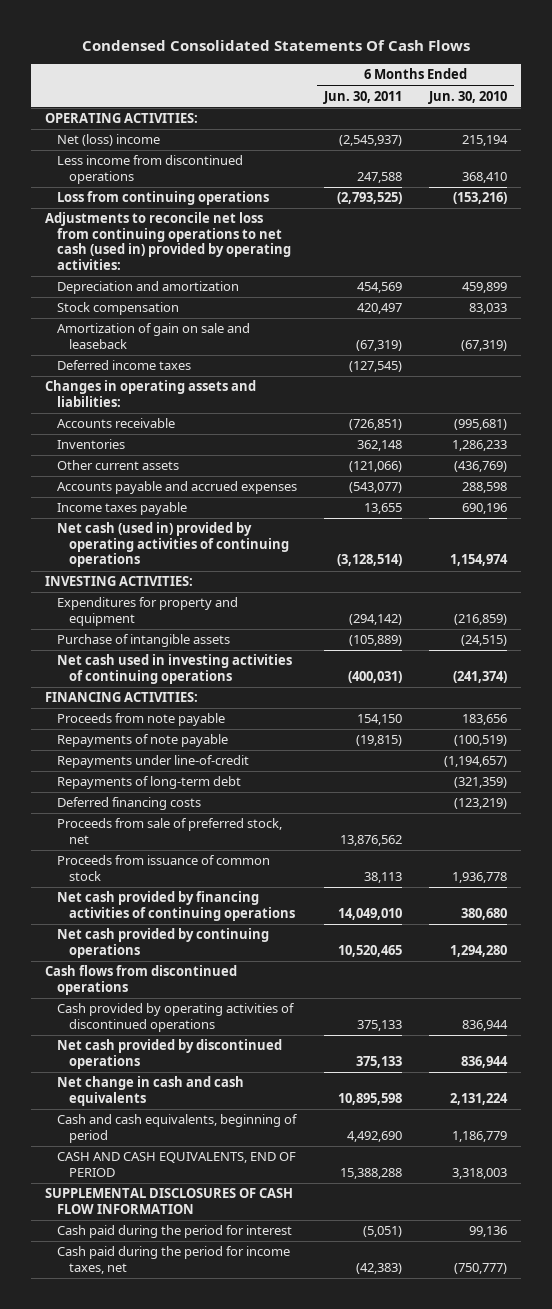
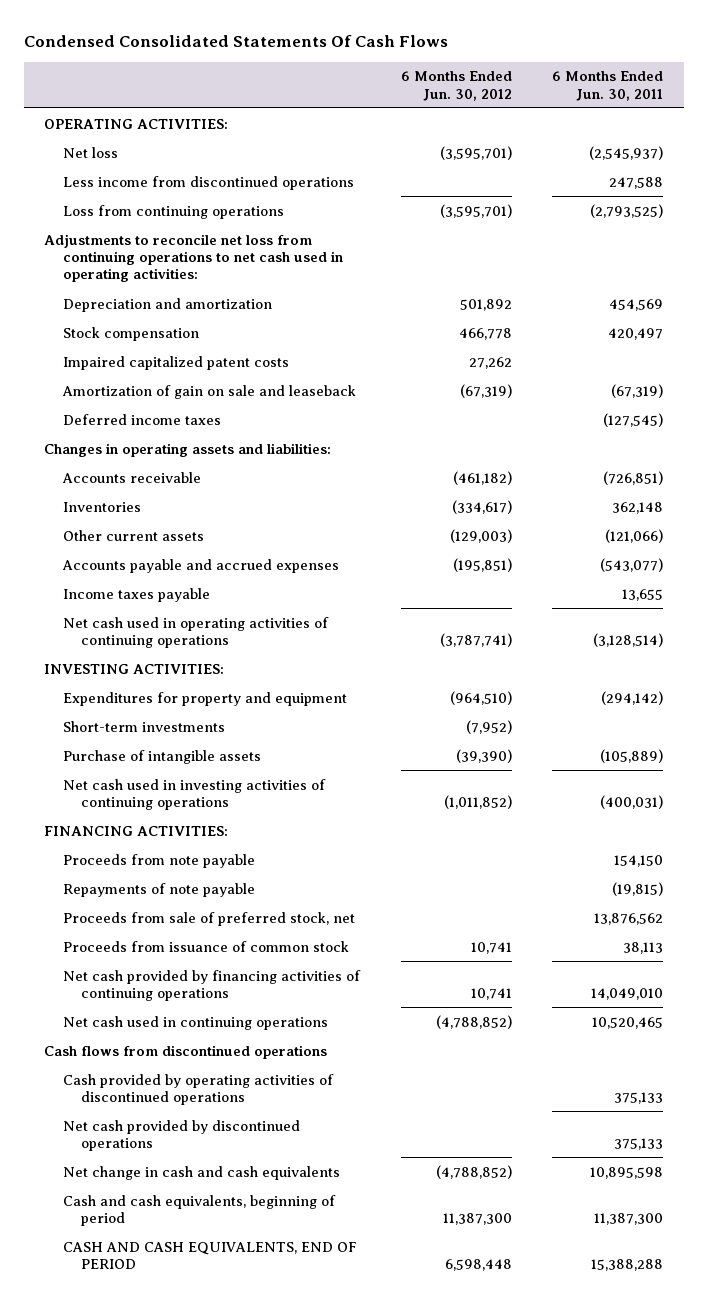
[428,90,508,104] Jun. 30, 2010 -> none
none -> [400,71,512,101] 6 Months Ended Jun. 30, 2012
[57,134,161,147] Net (loss) income -> [62,146,118,158] Net loss
[44,212,292,271] Adjustments to reconcile net loss from continuing operations to net cash (used in) provided by operating activities: -> [44,233,343,283] Adjustments to reconcile net loss from continuing operations to net cash used in operating activities:
none -> [62,355,289,370] Impaired capitalized patent costs
[57,522,290,568] Net cash (used in) provided by operating activities of continuing operations -> [62,616,329,648] Net cash used in operating activities of continuing operations
none -> [62,720,225,732] Short-term investments
[57,755,250,769] Repayments under line-of-credit -> none
[57,776,242,790] Repayments of long-term debt -> none
[57,797,202,811] Deferred financing costs -> none
[57,928,270,958] Net cash provided by continuing operations -> [62,1015,328,1030] Net cash used in continuing operations
[347,1130,403,1142] 4,492,690 -> [594,1212,664,1225] 11,387,300
[44,1188,293,1214] SUPPLEMENTAL DISCLOSURES OF CASH FLOW INFORMATION -> none
[57,1225,293,1239] Cash paid during the period for interest -> none
[57,1246,291,1274] Cash paid during the period for income taxes, net -> none

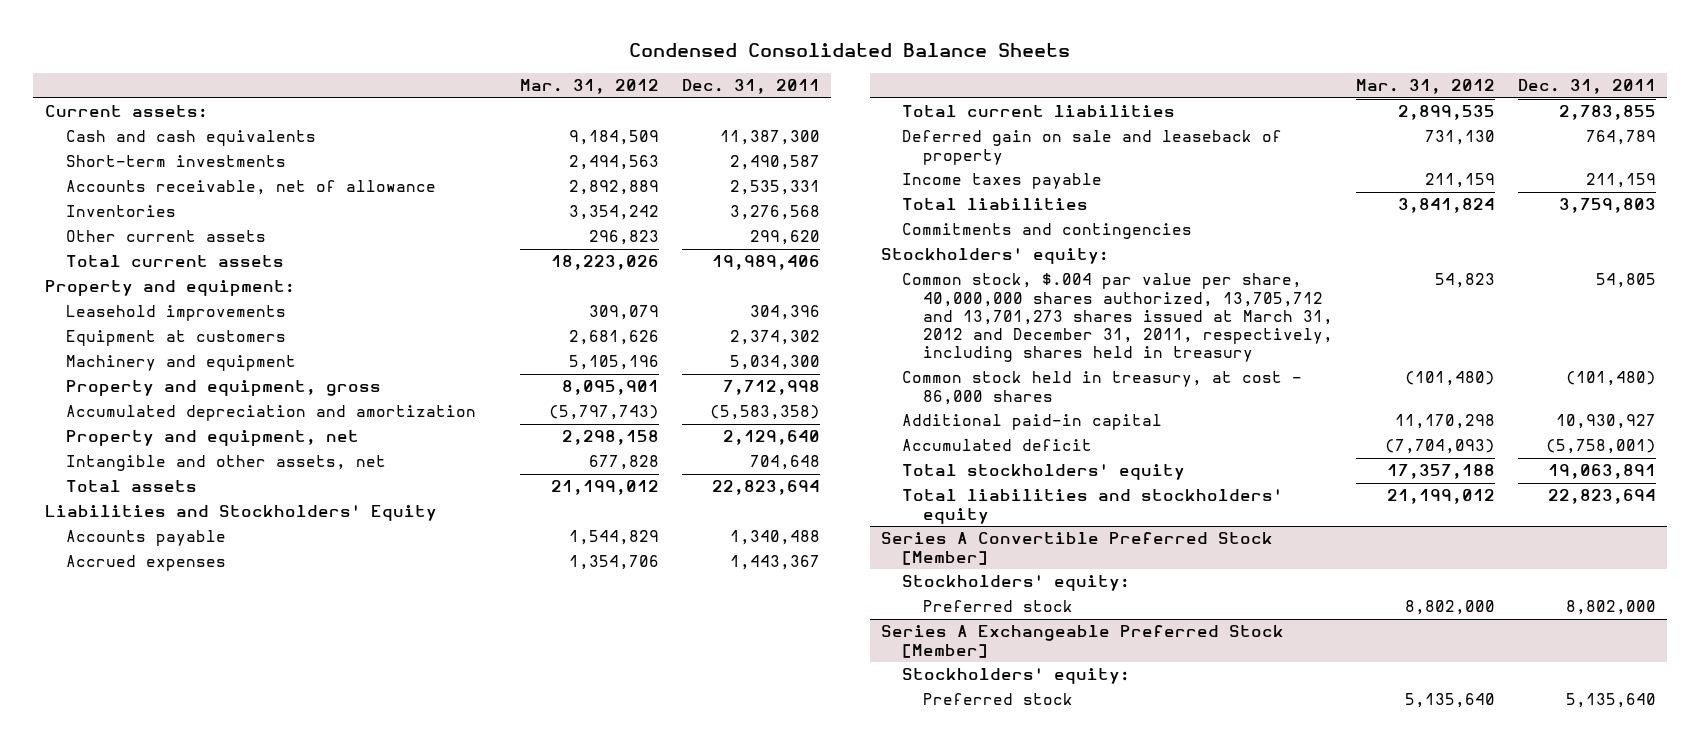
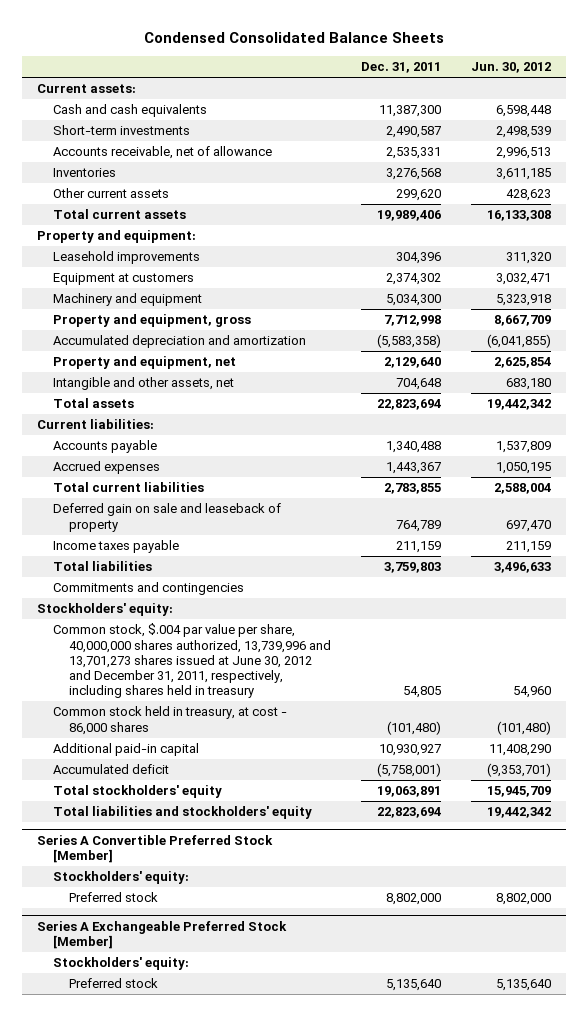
[519,79,659,95] Mar. 31, 2012 -> none
none -> [470,62,551,74] Jun. 30, 2012
[44,505,437,522] Liabilities and Stockholders' Equity -> none
none -> [37,419,155,430] Current liabilities:
[902,273,1334,363] Common stock, $.004 par value per share, 40,000,000 shares authorized, 13,705,712 and 13,701,273 shares issued at March 31, 2012 and December 31, 2011, respectively, including shares held in treasury -> [52,623,331,699] Common stock, $.004 par value per share, 40,000,000 shares authorized, 13,739,996 and 13,701,273 shares issued at June 30, 2012 and December 31, 2011, respectively, including shares held in treasury

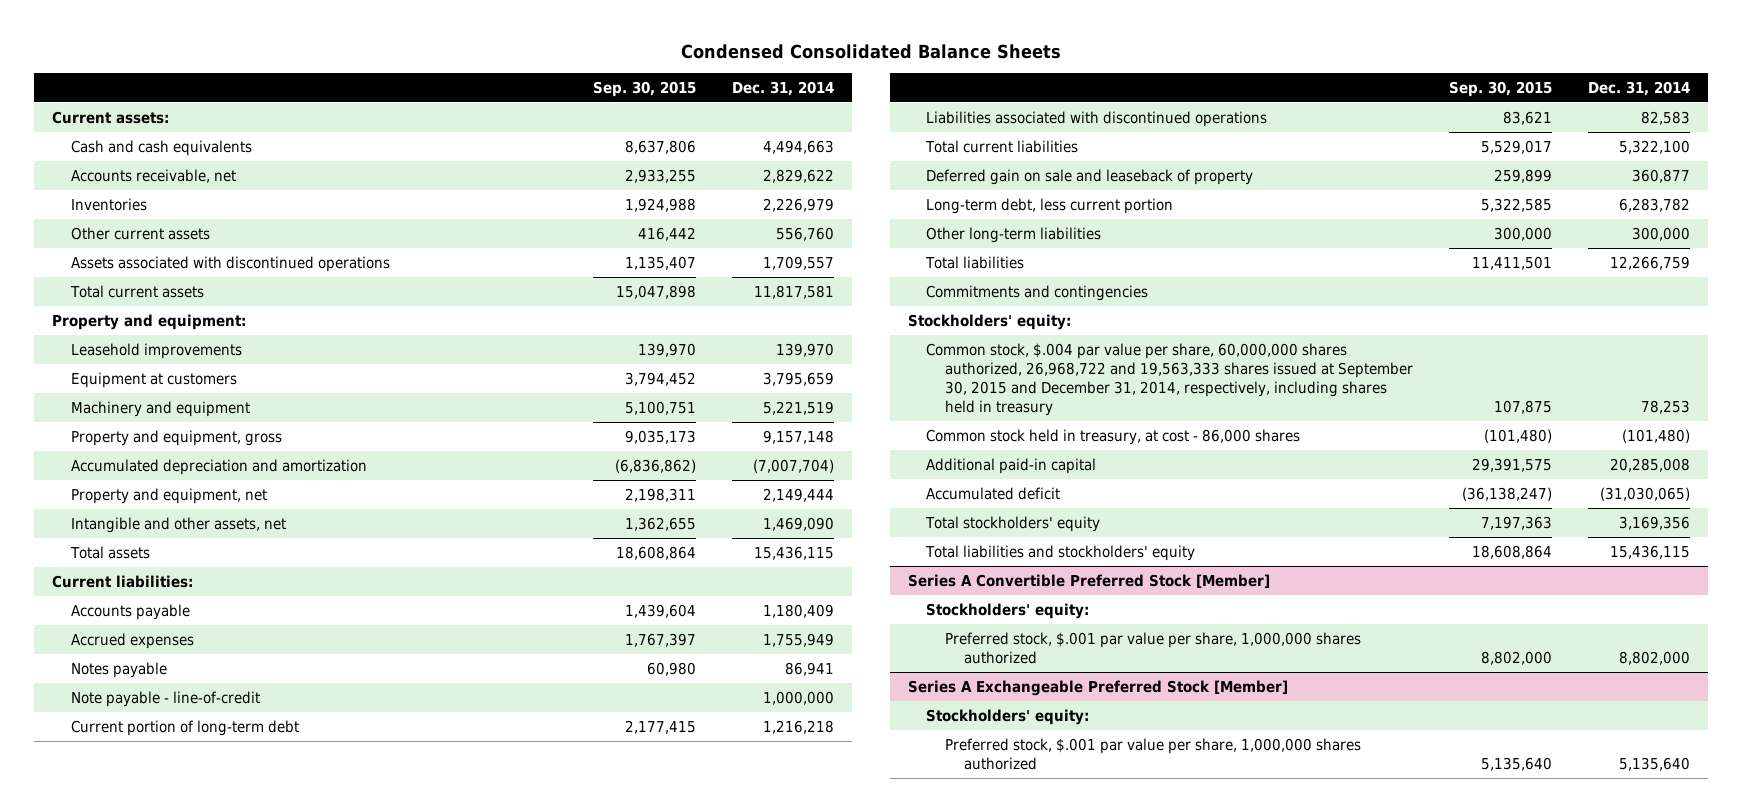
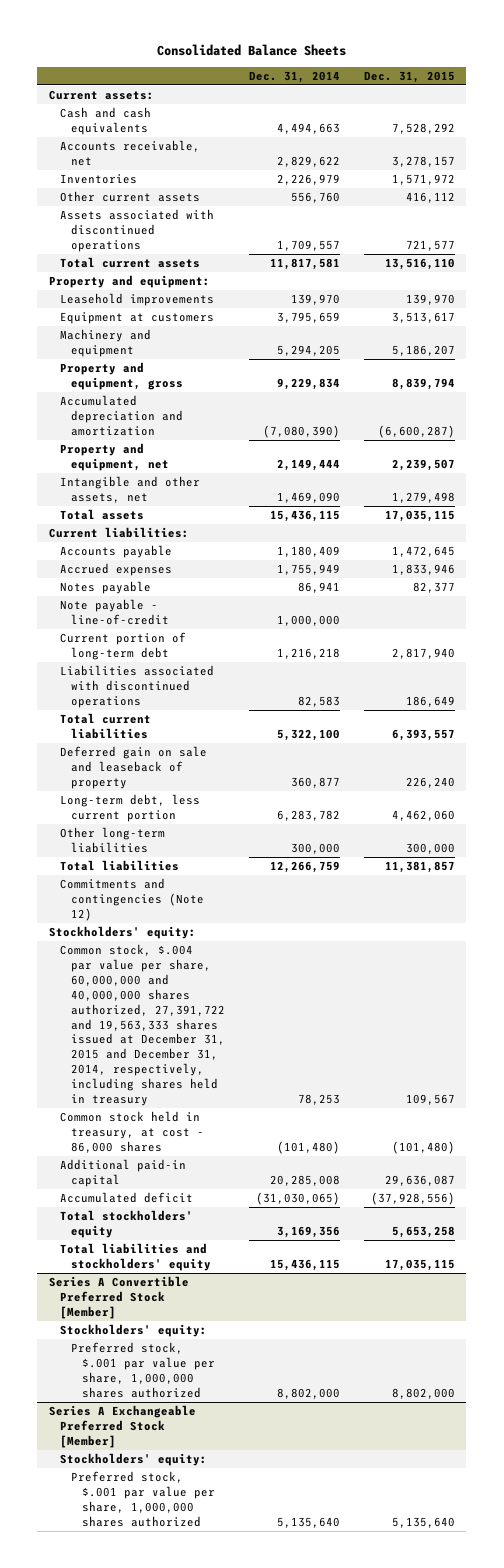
[681,43,1062,59] Condensed Consolidated Balance Sheets -> [156,44,346,57] Consolidated Balance Sheets
[593,80,697,97] Sep. 30, 2015 -> none
none -> [363,70,455,83] Dec. 31, 2015
[763,401,835,416] 5,221,519 -> [276,344,340,356] 5,294,205
[763,430,835,445] 9,157,148 -> [276,377,340,390] 9,229,834
[753,459,835,474] (7,007,704) -> [262,424,340,438] (7,080,390)
[926,285,1149,302] Commitments and contingencies -> [60,878,204,921] Commitments and contingencies (Note 12)
[926,343,1414,416] Common stock, $.004 par value per share, 60,000,000 shares authorized, 26,968,722 and 19,563,333 shares issued at September 30, 2015 and December 31, 2014, respectively, including shares held in treasury -> [60,944,225,1106] Common stock, $.004 par value per share, 60,000,000 and 40,000,000 shares authorized, 27,391,722 and 19,563,333 shares issued at December 31, 2015 and December 31, 2014, respectively, including shares held in treasury

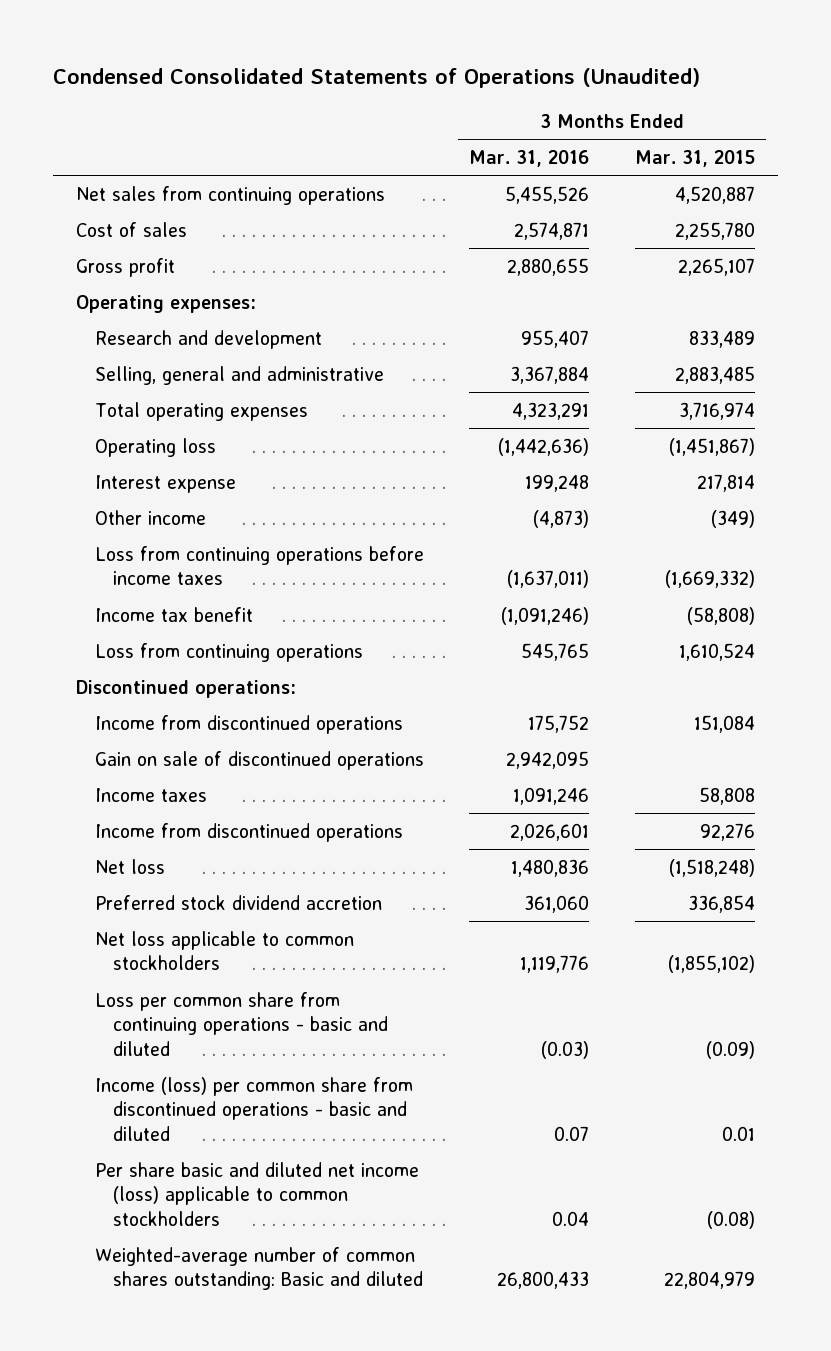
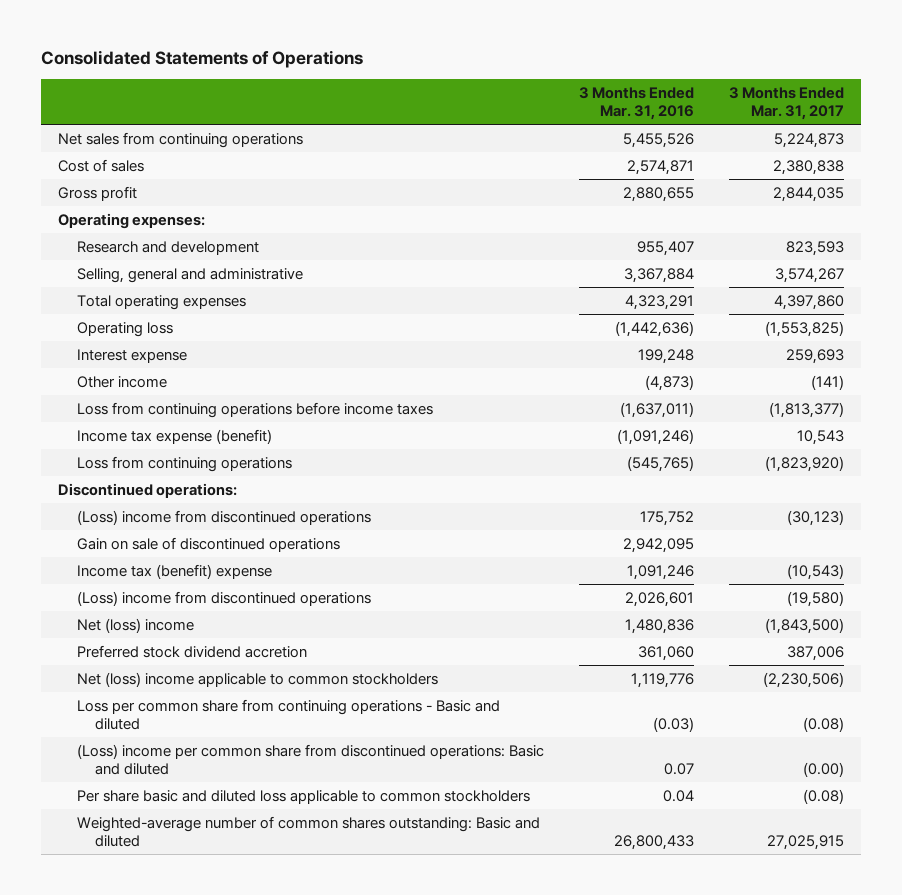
[53,67,701,88] Condensed Consolidated Statements of Operations (Unaudited) -> [40,50,363,69] Consolidated Statements of Operations
[634,149,755,167] Mar. 31, 2015 -> none
none -> [728,87,844,121] 3 Months Ended Mar. 31, 2017
[94,606,253,622] Income tax benefit -> [76,429,272,445] Income tax expense (benefit)
[521,642,590,661] 545,765 -> [626,456,694,473] (545,765)
[94,714,403,734] Income from discontinued operations -> [76,510,371,526] (Loss) income from discontinued operations
[94,787,207,802] Income taxes -> [76,564,272,580] Income tax (benefit) expense
[94,822,403,842] Income from discontinued operations -> [76,591,371,607] (Loss) income from discontinued operations
[94,858,165,874] Net loss -> [76,618,194,634] Net (loss) income
[94,930,354,971] Net loss applicable to common stockholders -> [76,672,438,688] Net (loss) income applicable to common stockholders
[94,991,389,1056] Loss per common share from continuing operations - basic and diluted -> [76,699,500,730] Loss per common share from continuing operations - Basic and diluted
[94,1076,413,1141] Income (loss) per common share from discontinued operations - basic and diluted -> [76,744,544,775] (Loss) income per common share from discontinued operations: Basic and diluted
[94,1161,419,1226] Per share basic and diluted net income (loss) applicable to common stockholders -> [76,790,530,805] Per share basic and diluted loss applicable to common stockholders

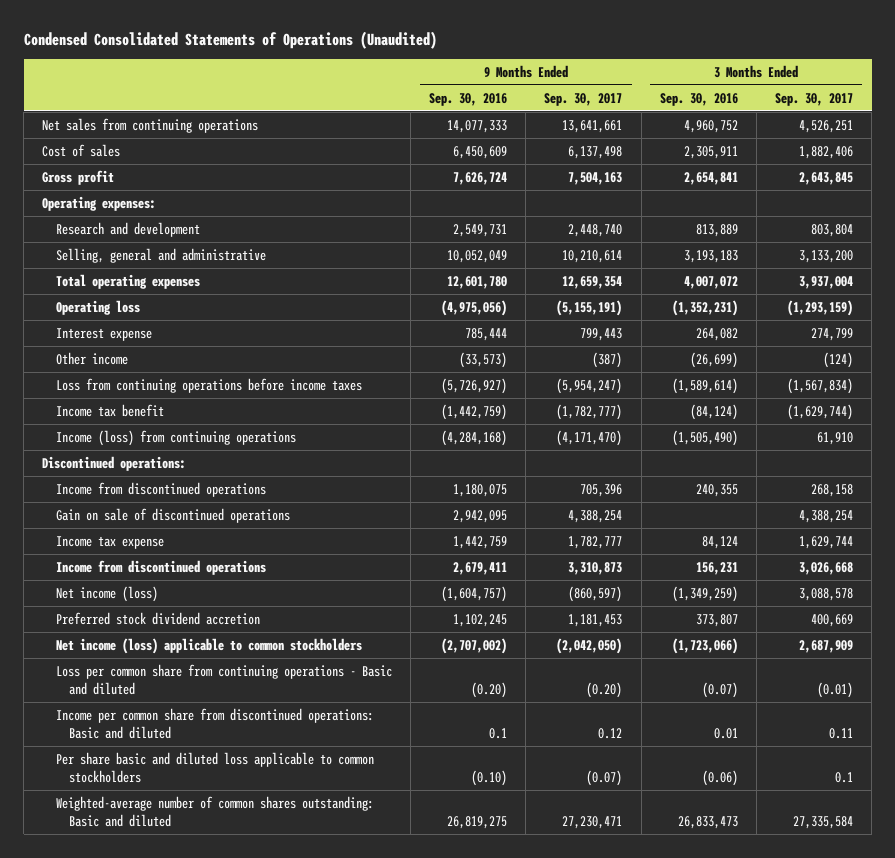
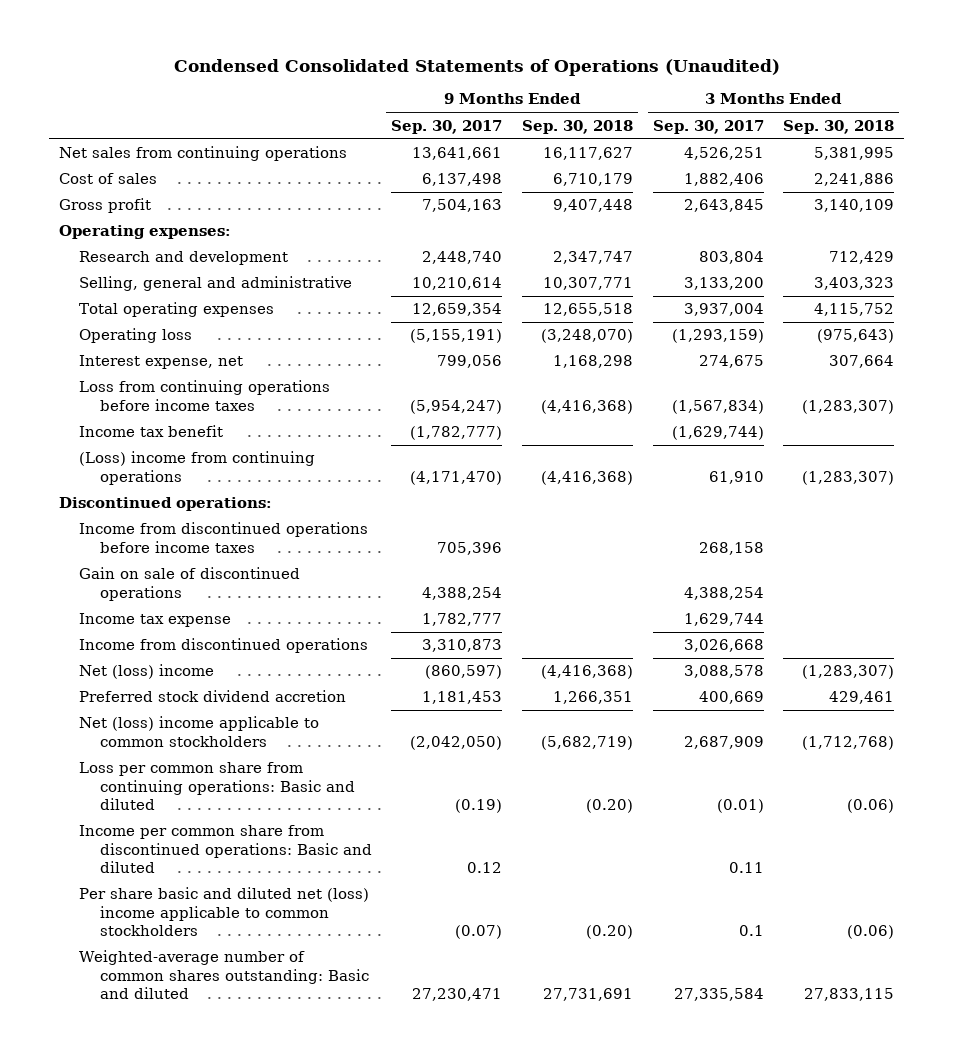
[428,92,507,106] Sep. 30, 2016 -> none
[659,92,738,106] Sep. 30, 2016 -> none
none -> [522,119,634,134] Sep. 30, 2018
none -> [783,119,895,134] Sep. 30, 2018
[55,351,128,365] Other income -> none
[55,327,152,341] Interest expense -> [79,355,244,370] Interest expense, net
[580,327,623,341] 799,443 -> [437,355,503,369] 799,056
[811,327,854,341] 274,799 -> [698,355,764,369] 274,675
[55,429,296,446] Income (loss) from continuing operations -> [79,451,316,485] (Loss) income from continuing operations
[55,481,266,497] Income from discontinued operations -> [79,522,369,553] Income from discontinued operations before income taxes
[55,585,158,602] Net income (loss) -> [79,664,215,680] Net (loss) income
[55,637,362,654] Net income (loss) applicable to common stockholders -> [79,716,320,747] Net (loss) income applicable to common stockholders
[55,663,392,695] Loss per common share from continuing operations - Basic and diluted -> [79,762,355,811] Loss per common share from continuing operations: Basic and diluted
[586,681,623,698] (0.20) -> [455,799,503,814] (0.19)
[55,751,374,783] Per share basic and diluted loss applicable to common stockholders -> [79,887,370,937] Per share basic and diluted net (loss) income applicable to common stockholders

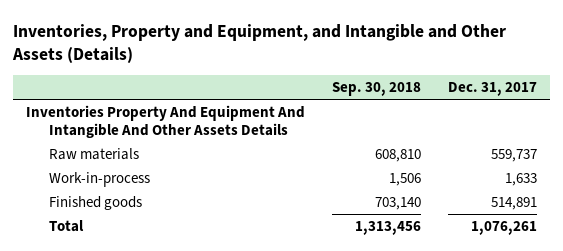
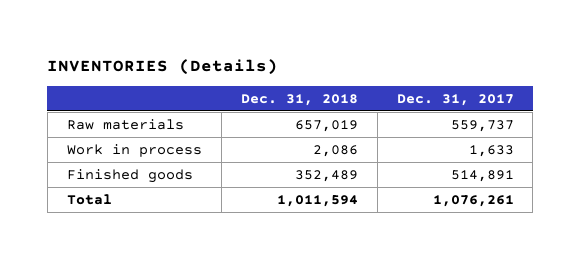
[12,23,507,64] Inventories, Property and Equipment, and Intangible and Other Assets (Details) -> [47,58,279,75] INVENTORIES (Details)
[332,82,422,97] Sep. 30, 2018 -> none
none -> [240,93,358,106] Dec. 31, 2018
[26,104,306,139] Inventories Property And Equipment And Intangible And Other Assets Details -> none
[48,171,150,187] Work-in-process -> [66,143,202,157] Work in process

